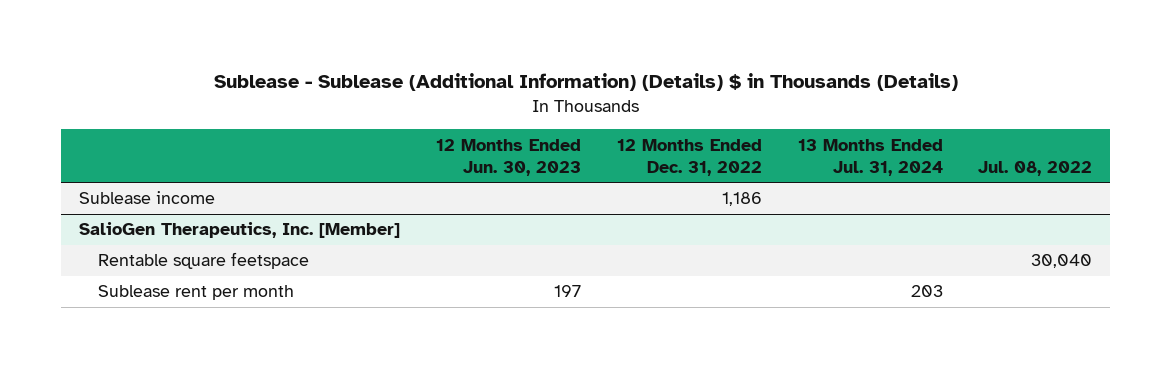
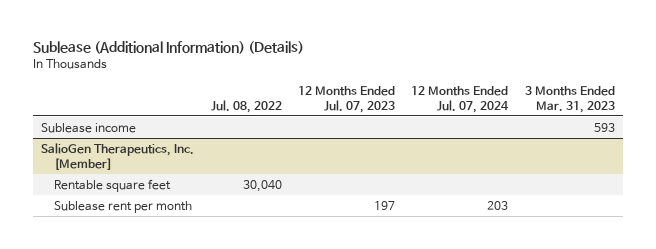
[213,73,958,92] Sublease - Sublease (Additional Information) (Details) $ in Thousands (Details) -> [33,40,305,54] Sublease (Additional Information) (Details)
[435,138,581,176] 12 Months Ended Jun. 30, 2023 -> none
[616,138,762,176] 12 Months Ended Dec. 31, 2022 -> none
[797,138,943,176] 13 Months Ended Jul. 31, 2024 -> none
none -> [297,85,395,113] 12 Months Ended Jul. 07, 2023
none -> [411,85,510,113] 12 Months Ended Jul. 07, 2024
none -> [524,85,615,113] 3 Months Ended Mar. 31, 2023
[98,252,310,270] Rentable square feetspace -> [54,178,172,192] Rentable square feet

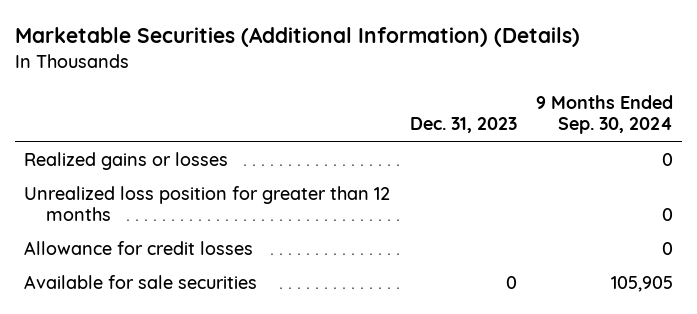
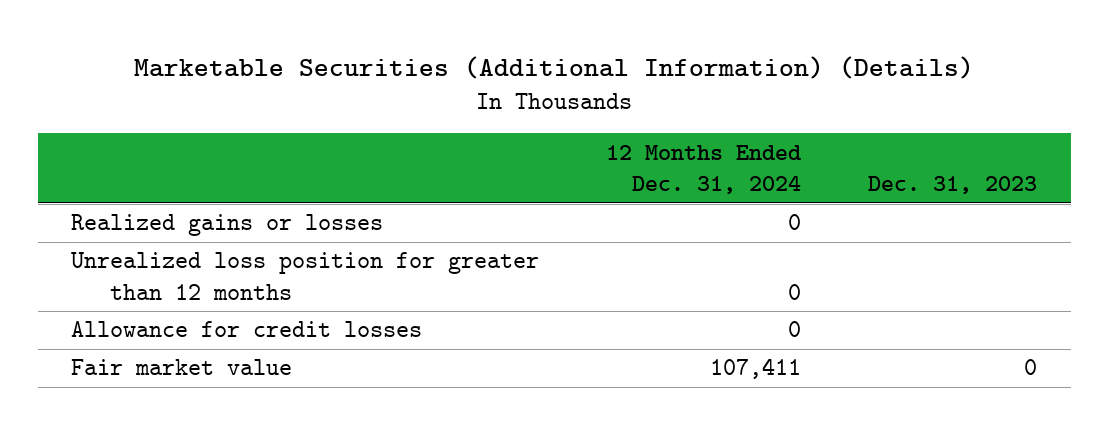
[535,95,673,135] 9 Months Ended Sep. 30, 2024 -> none
none -> [606,144,803,195] 12 Months Ended Dec. 31, 2024
[24,274,258,289] Available for sale securities -> [71,359,293,376] Fair market value

